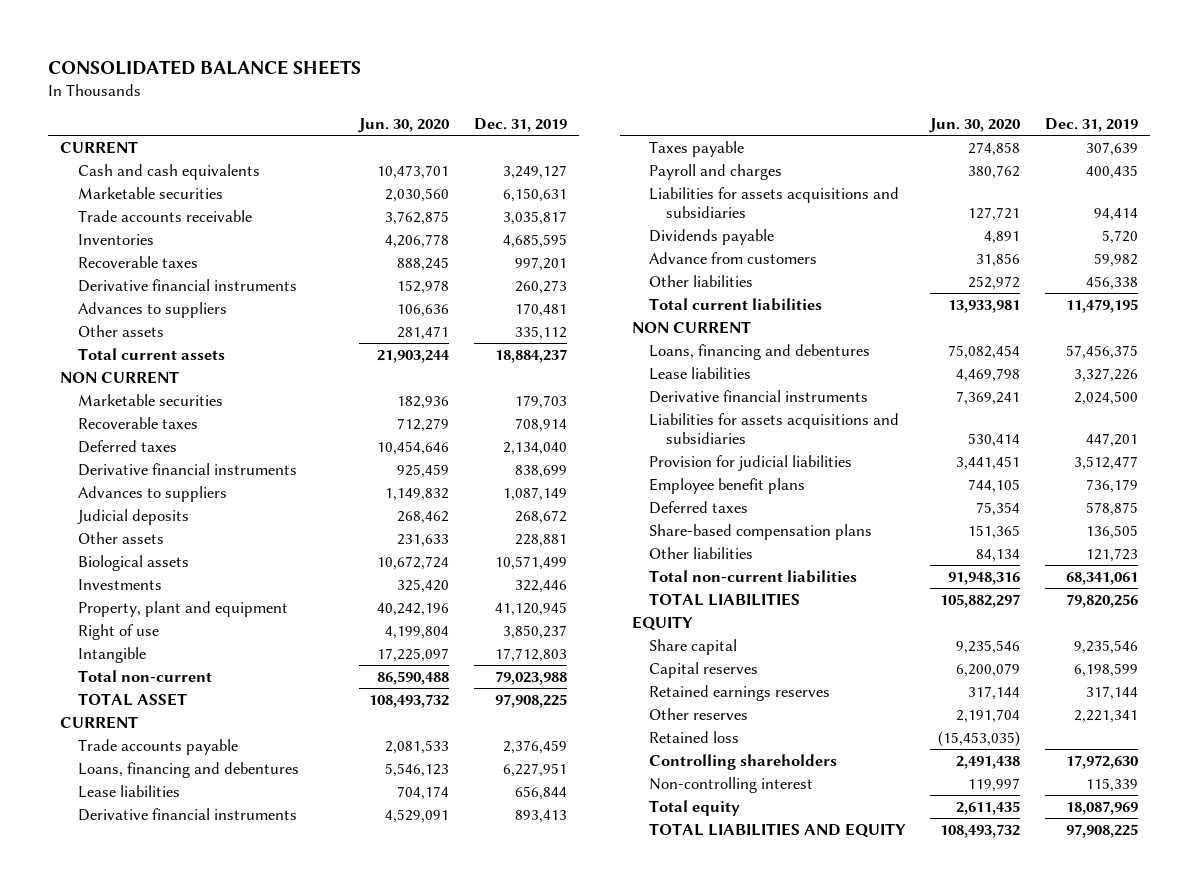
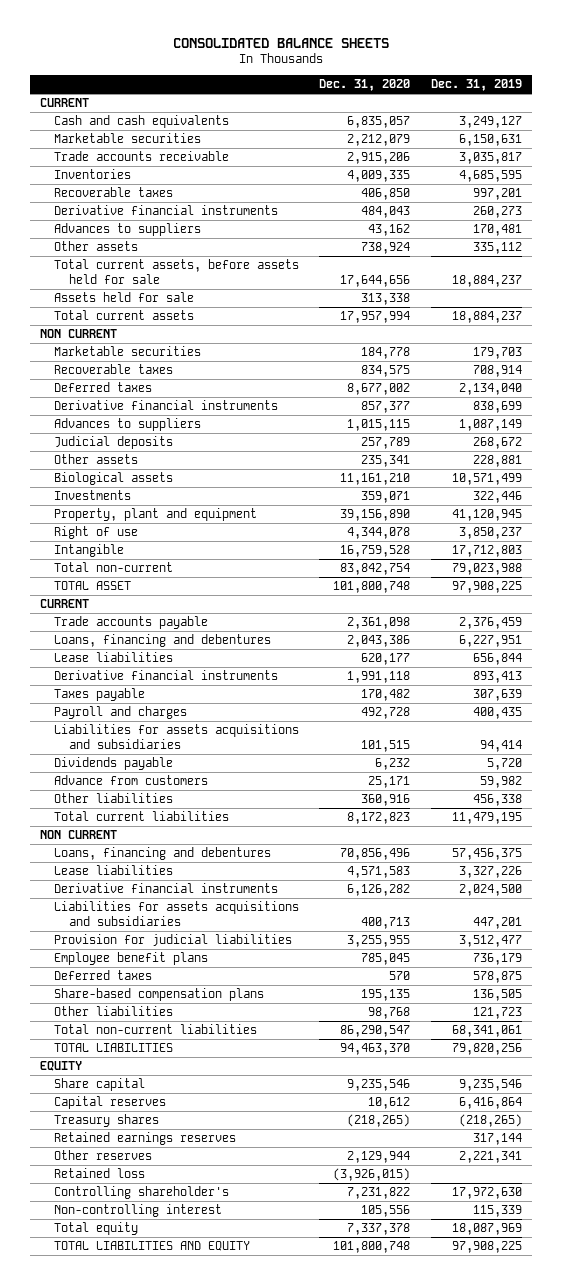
[358,118,450,134] Jun. 30, 2020 -> none
none -> [319,79,411,92] Dec. 31, 2020
none -> [54,259,300,285] Total current assets, before assets held for sale
none -> [54,292,195,303] Assets held for sale
[1073,663,1138,678] 6,198,599 -> [458,1097,522,1110] 6,416,864
none -> [54,1114,160,1128] Treasury shares
[649,754,838,771] Controlling shareholders -> [54,1186,230,1200] Controlling shareholder's

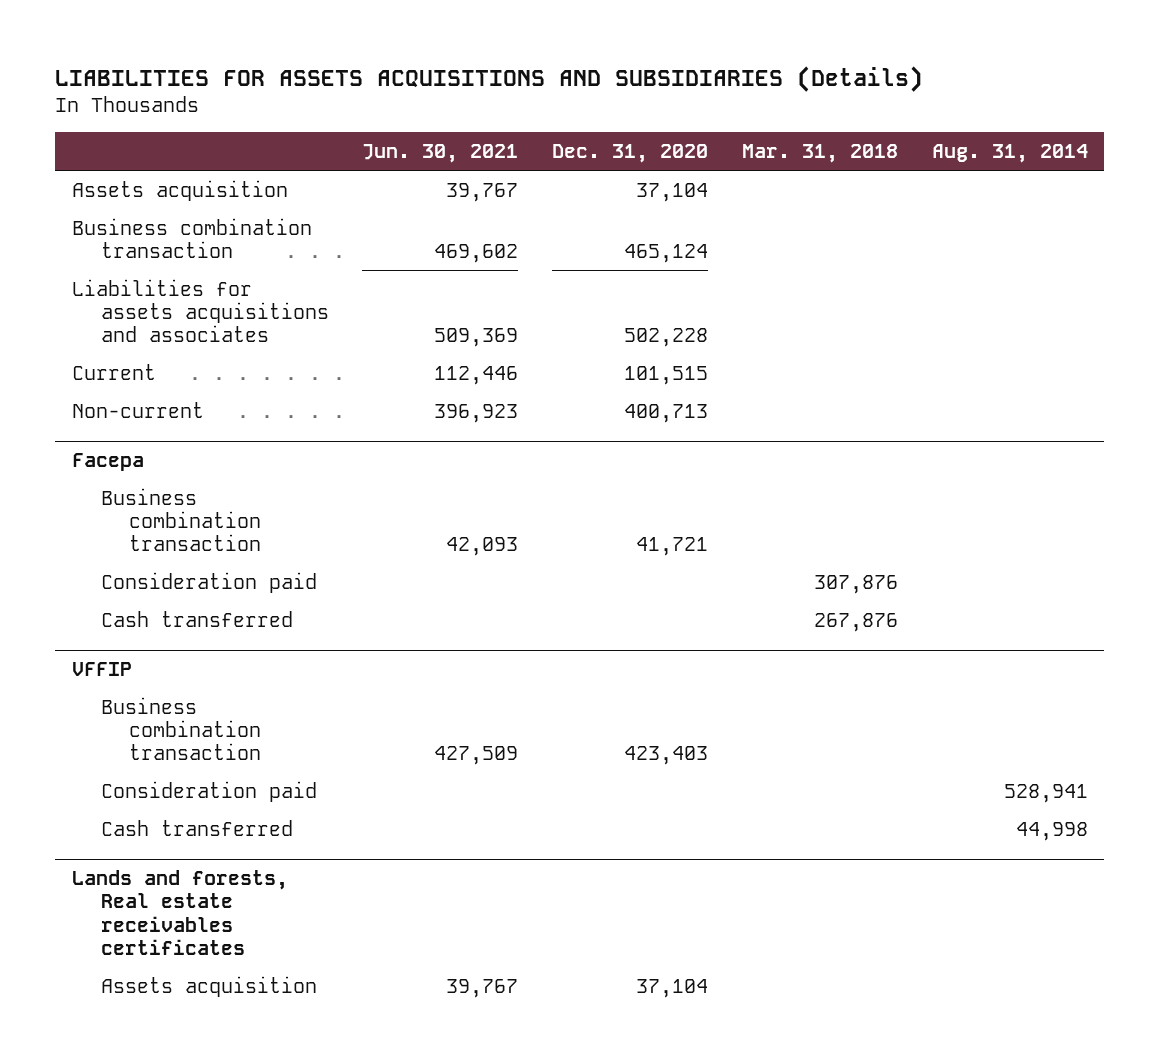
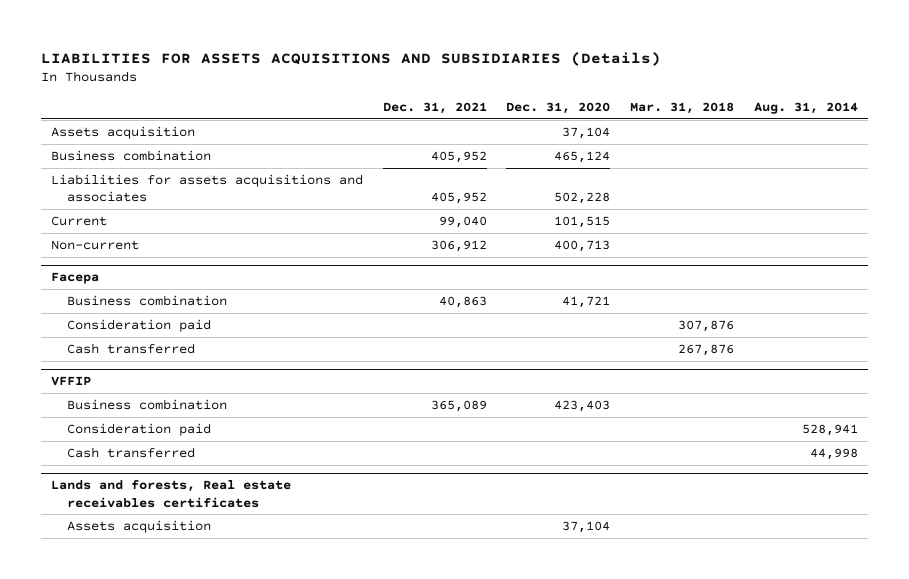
[362,144,519,164] Jun. 30, 2021 -> none
none -> [382,101,487,114] Dec. 31, 2021
[71,217,312,258] Business combination transaction -> [50,149,211,161] Business combination
[100,487,262,552] Business combination transaction -> [67,294,228,306] Business combination
[100,696,262,761] Business combination transaction -> [67,398,228,410] Business combination

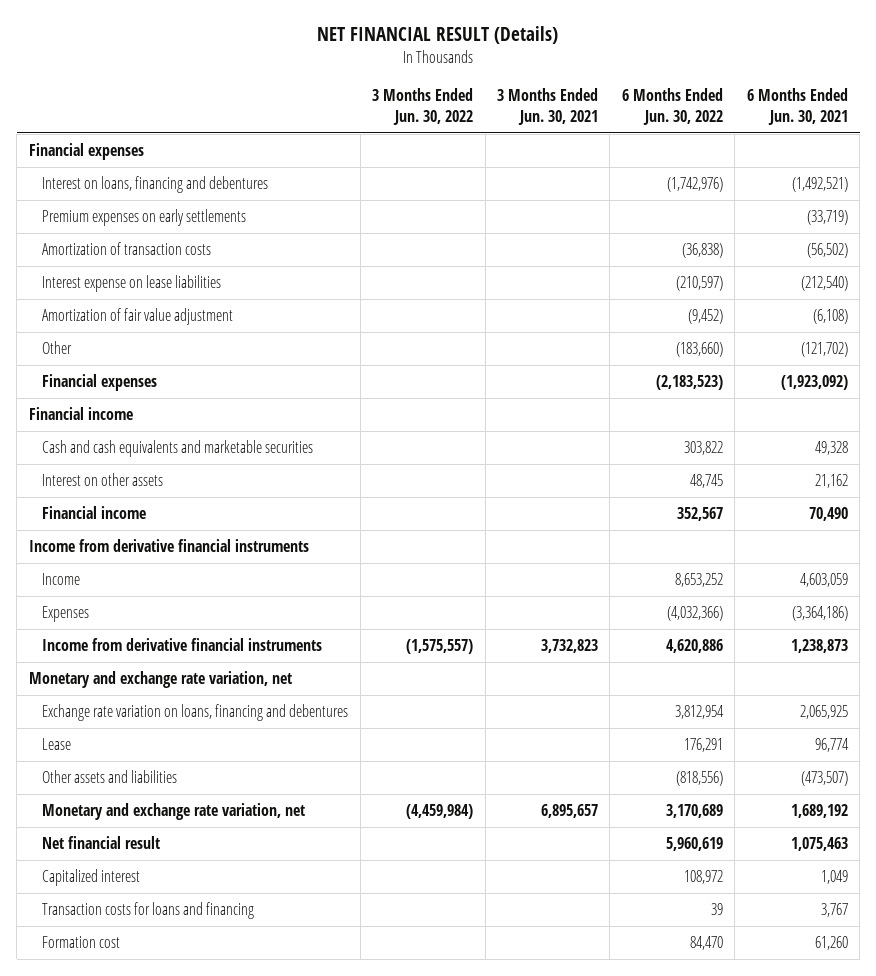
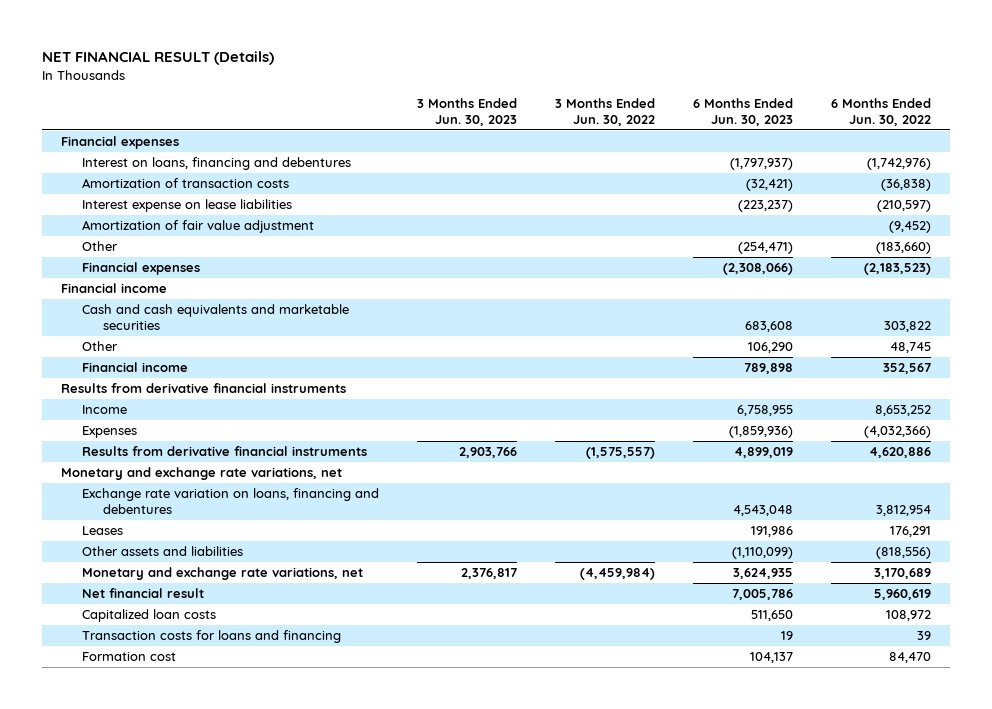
[496,88,598,125] 3 Months Ended Jun. 30, 2021 -> none
[746,88,848,125] 6 Months Ended Jun. 30, 2021 -> none
none -> [416,98,517,126] 3 Months Ended Jun. 30, 2023
none -> [692,98,793,126] 6 Months Ended Jun. 30, 2023
[42,209,247,227] Premium expenses on early settlements -> none
[42,473,164,487] Interest on other assets -> [81,341,118,352] Other
[28,539,309,553] Income from derivative financial instruments -> [61,383,347,394] Results from derivative financial instruments
[42,638,323,652] Income from derivative financial instruments -> [81,446,367,457] Results from derivative financial instruments
[28,671,292,689] Monetary and exchange rate variation, net -> [61,467,343,481] Monetary and exchange rate variations, net
[42,738,72,751] Lease -> [81,526,123,536] Leases
[42,803,306,821] Monetary and exchange rate variation, net -> [81,567,363,581] Monetary and exchange rate variations, net
[42,869,141,887] Capitalized interest -> [81,609,216,623] Capitalized loan costs

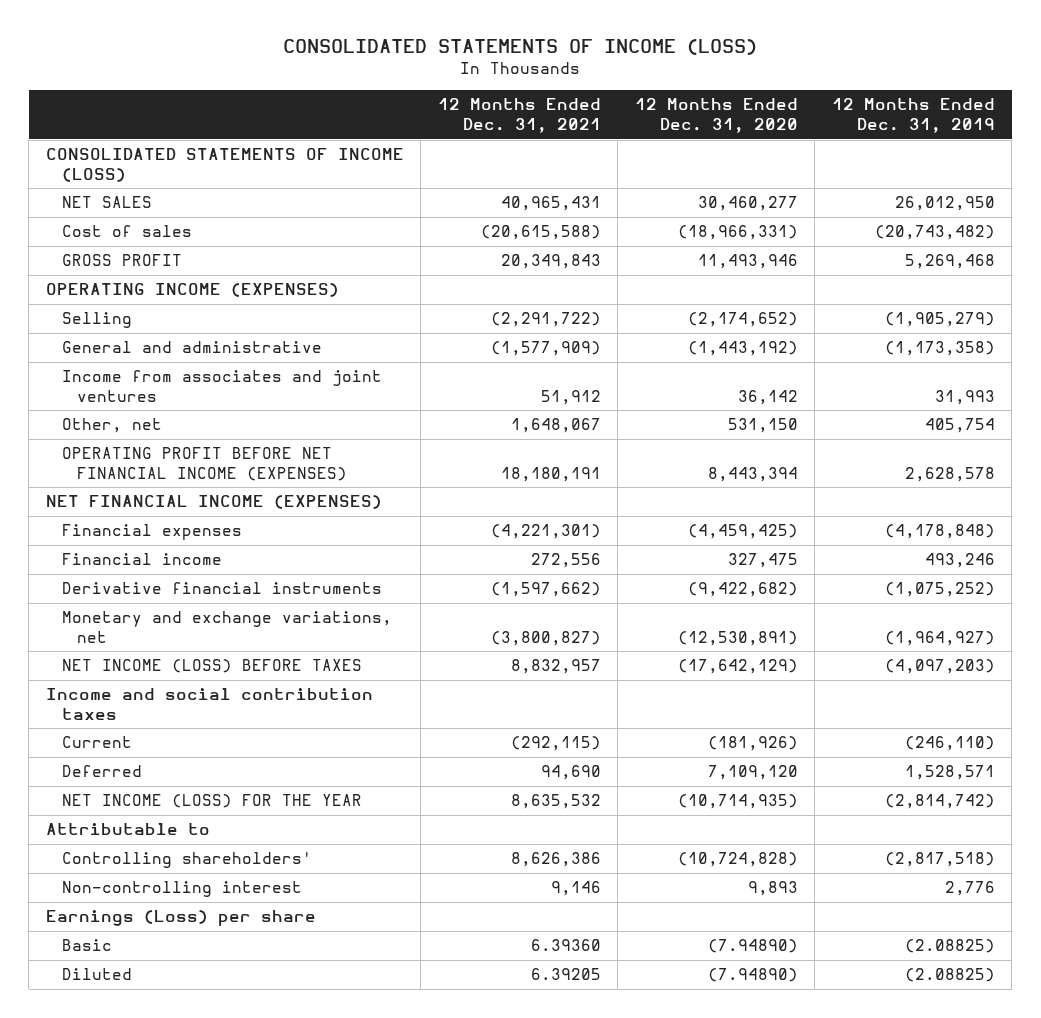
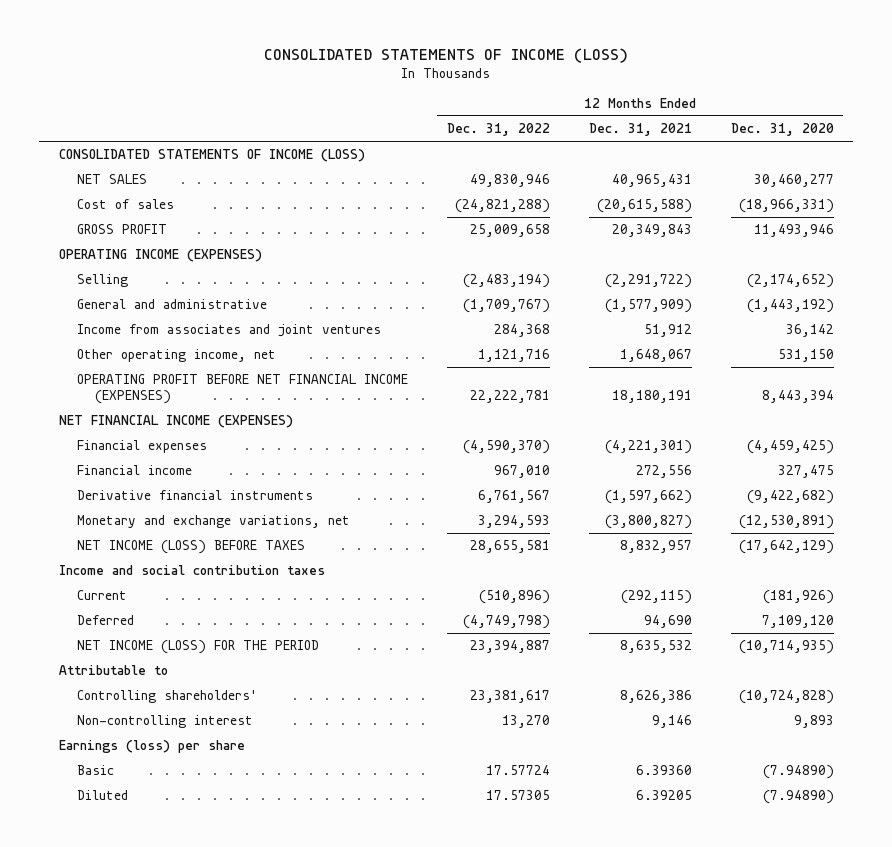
[831,98,995,134] 12 Months Ended Dec. 31, 2019 -> none
none -> [446,123,550,137] Dec. 31, 2022
[61,418,162,434] Other, net -> [76,349,276,363] Other operating income, net
[61,794,362,809] NET INCOME (LOSS) FOR THE YEAR -> [76,640,319,655] NET INCOME (LOSS) FOR THE PERIOD
[45,910,316,927] Earnings (Loss) per share -> [58,740,245,754] Earnings (loss) per share

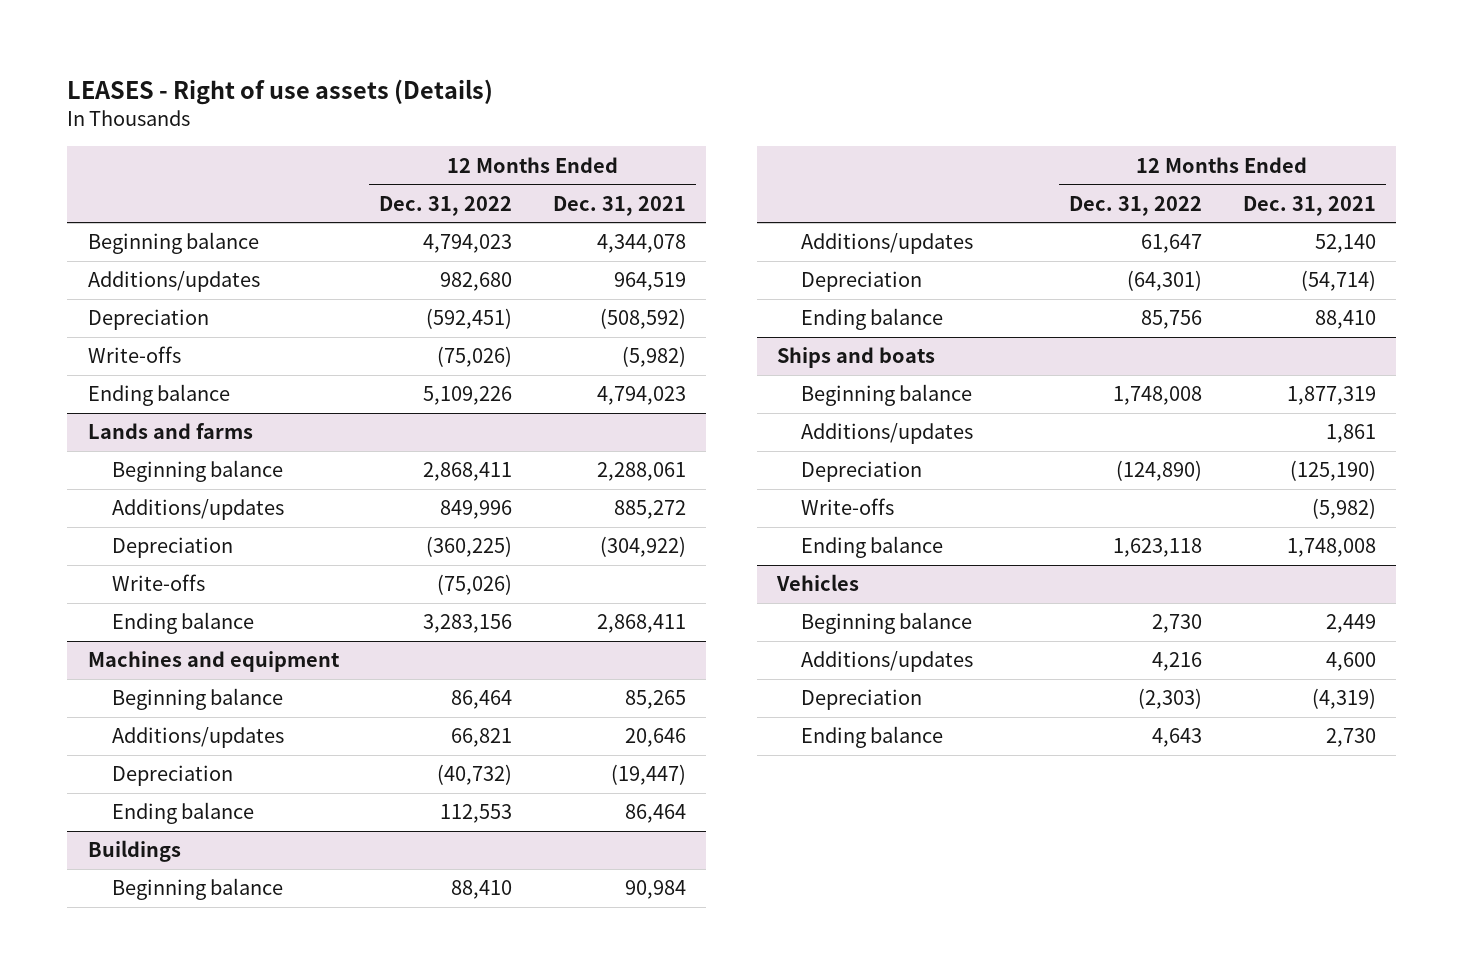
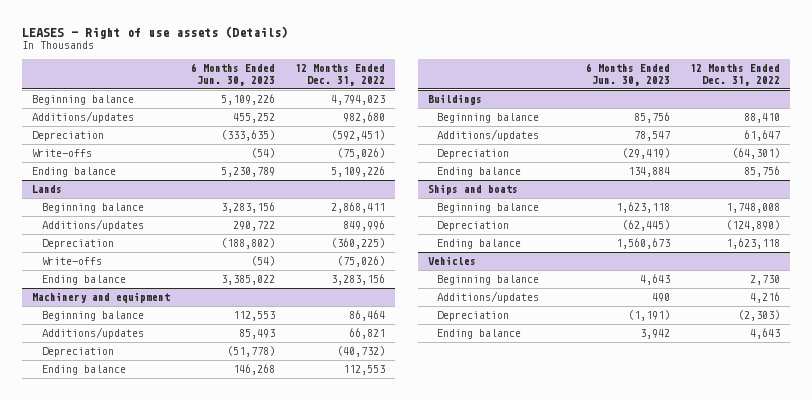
[553,195,687,216] Dec. 31, 2021 -> none
none -> [190,63,275,86] 6 Months Ended Jun. 30, 2023
[87,423,253,440] Lands and farms -> none
none -> [32,185,63,194] Lands
[87,651,340,673] Machines and equipment -> [32,292,171,304] Machinery and equipment
[801,423,974,445] Additions/updates -> none
[801,498,895,516] Write-offs -> none

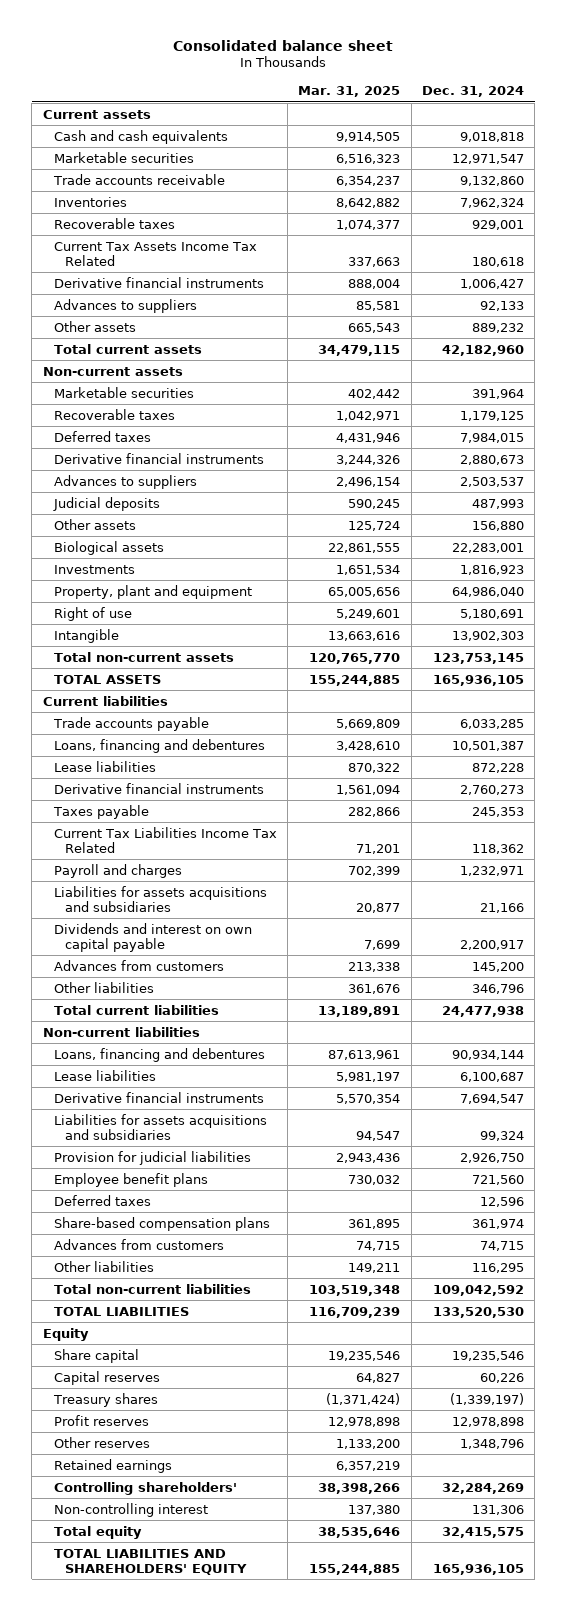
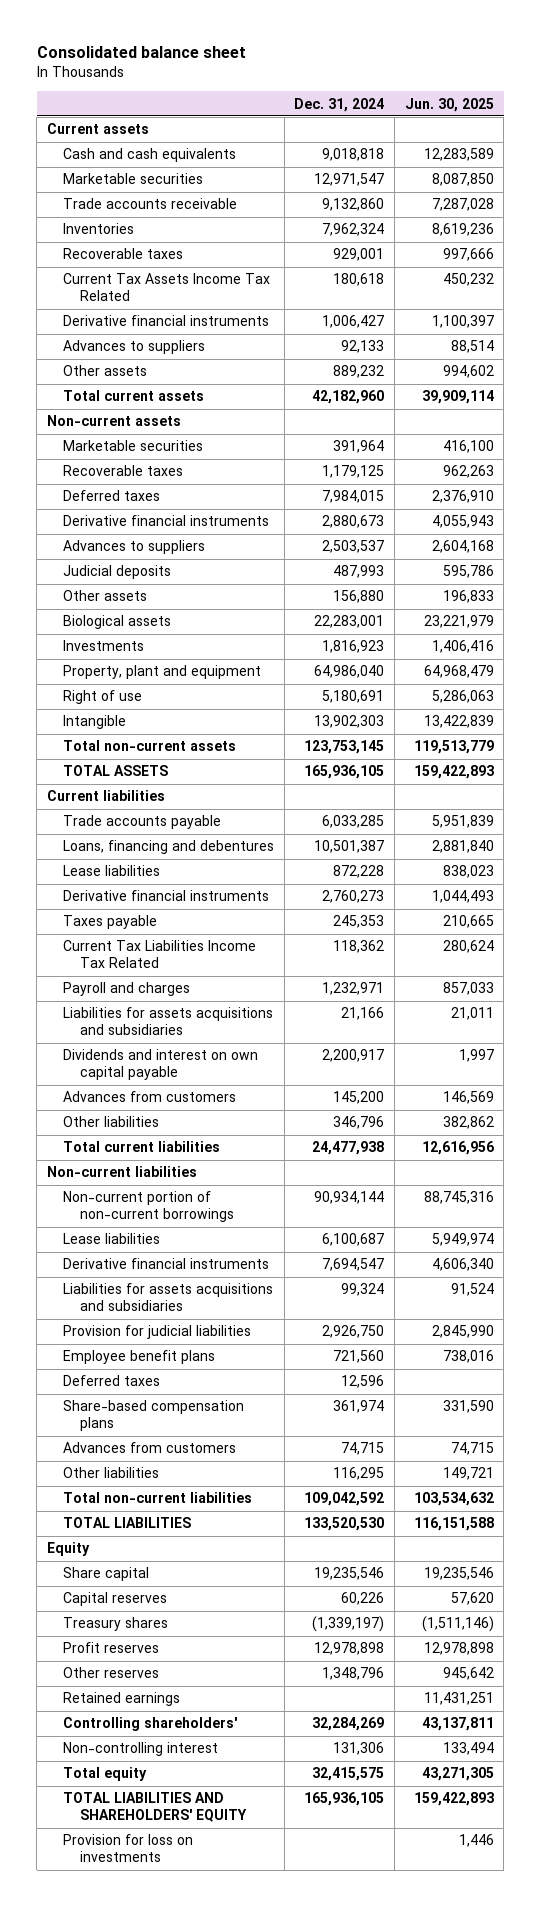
[298,86,401,98] Mar. 31, 2025 -> none
none -> [404,97,494,112] Jun. 30, 2025
[53,1047,265,1062] Loans, financing and debentures -> [63,1191,235,1223] Non-current portion of non-current borrowings
none -> [63,1834,194,1863] Provision for loss on investments

